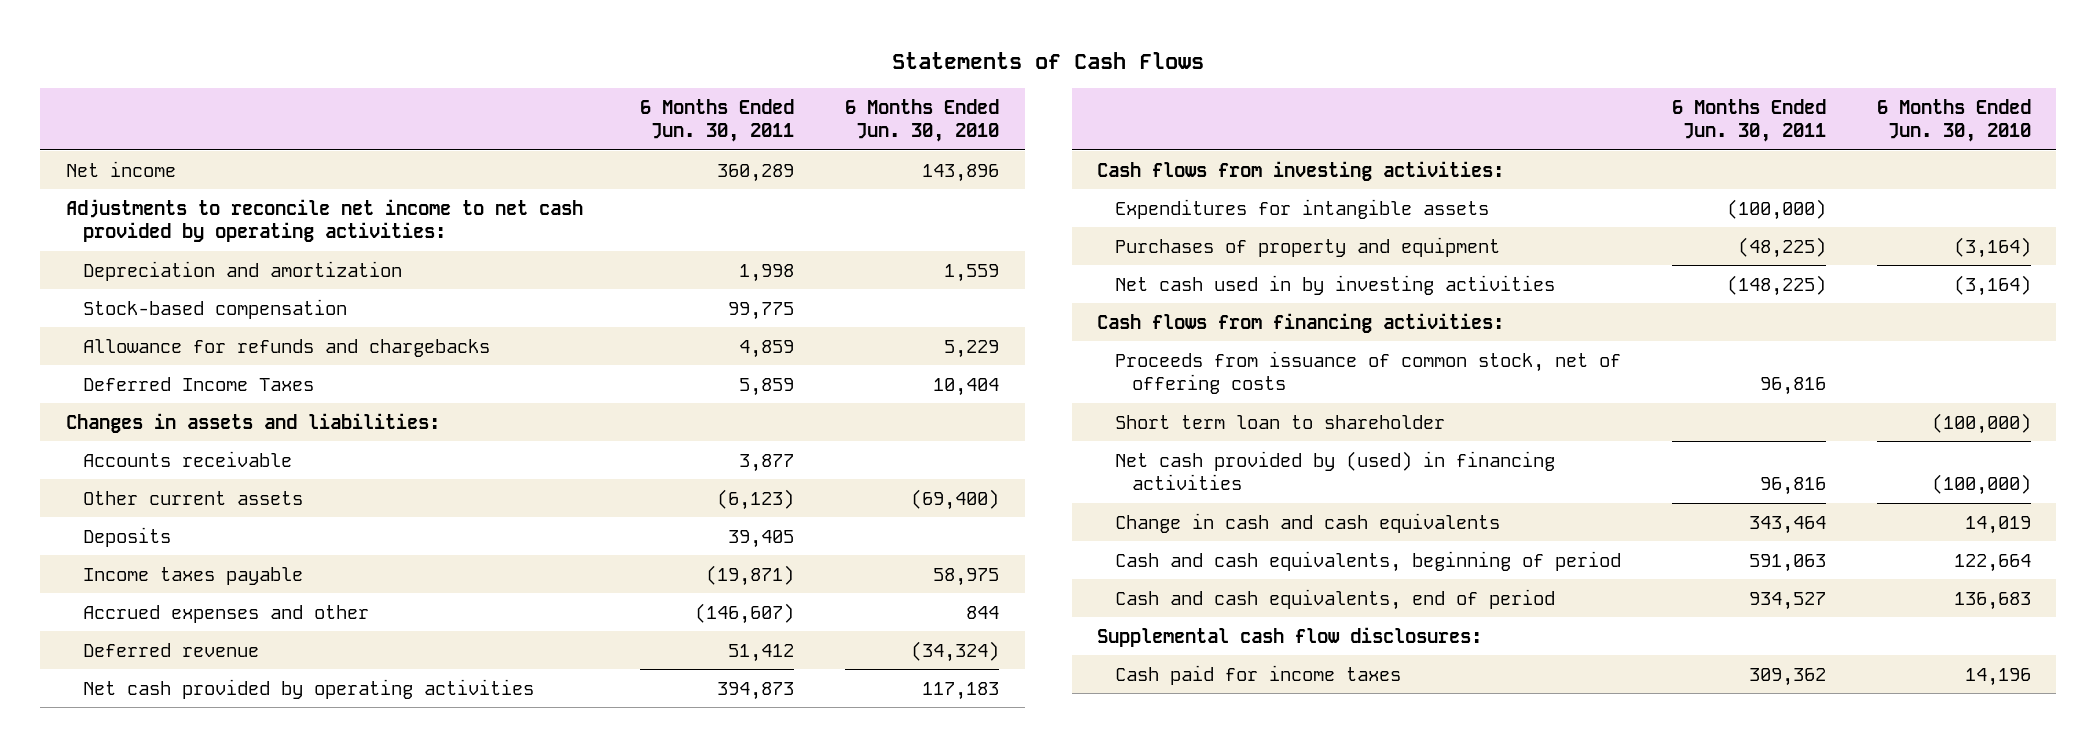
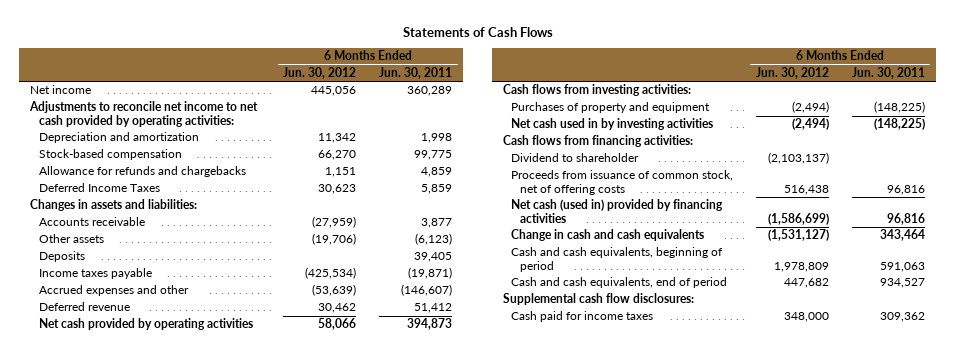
[845,98,1000,143] 6 Months Ended Jun. 30, 2010 -> none
none -> [283,66,357,79] Jun. 30, 2012
[83,490,304,505] Other current assets -> [38,234,104,244] Other assets
[1114,198,1489,219] Expenditures for intangible assets -> none
[1737,236,1826,258] (48,225) -> [873,101,925,114] (148,225)
none -> [511,153,640,163] Dividend to shareholder
[1114,414,1445,429] Short term loan to shareholder -> none
[1114,450,1555,491] Net cash provided by (used) in financing activities -> [511,199,724,223] Net cash (used in) provided by financing activities

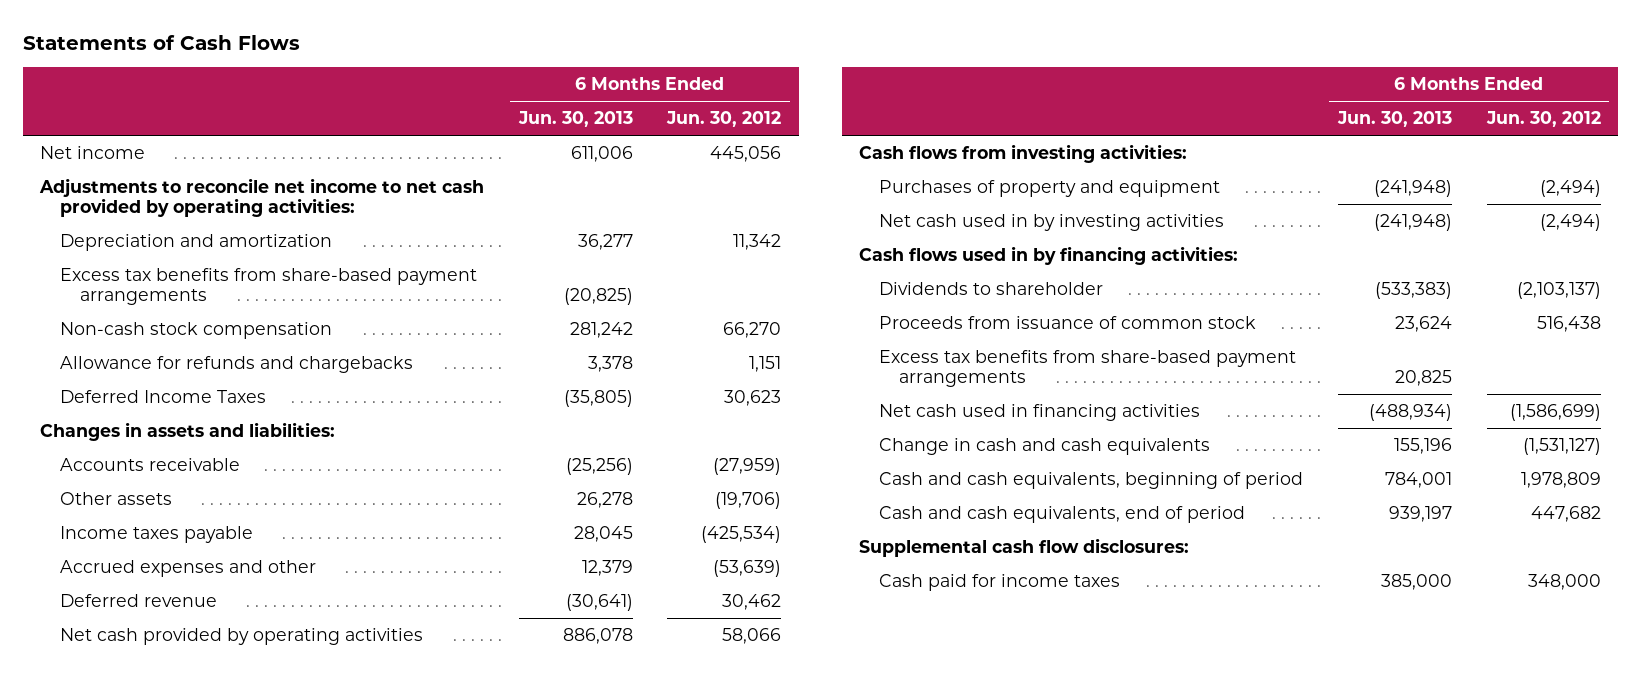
[379,66,453,79] Jun. 30, 2011 -> none
none -> [517,111,633,128] Jun. 30, 2013
none -> [59,267,477,306] Excess tax benefits from share-based payment arrangements
[38,149,182,161] Stock-based compensation -> [59,321,332,339] Non-cash stock compensation
[38,251,85,263] Deposits -> none
[503,135,694,148] Cash flows from financing activities: -> [859,245,1239,265] Cash flows used in by financing activities:
[511,153,640,163] Dividend to shareholder -> [879,281,1104,295] Dividends to shareholder
[511,170,734,195] Proceeds from issuance of common stock, net of offering costs -> [879,315,1257,329] Proceeds from issuance of common stock
none -> [879,349,1297,388] Excess tax benefits from share-based payment arrangements
[511,199,724,223] Net cash (used in) provided by financing activities -> [879,403,1201,421] Net cash used in financing activities

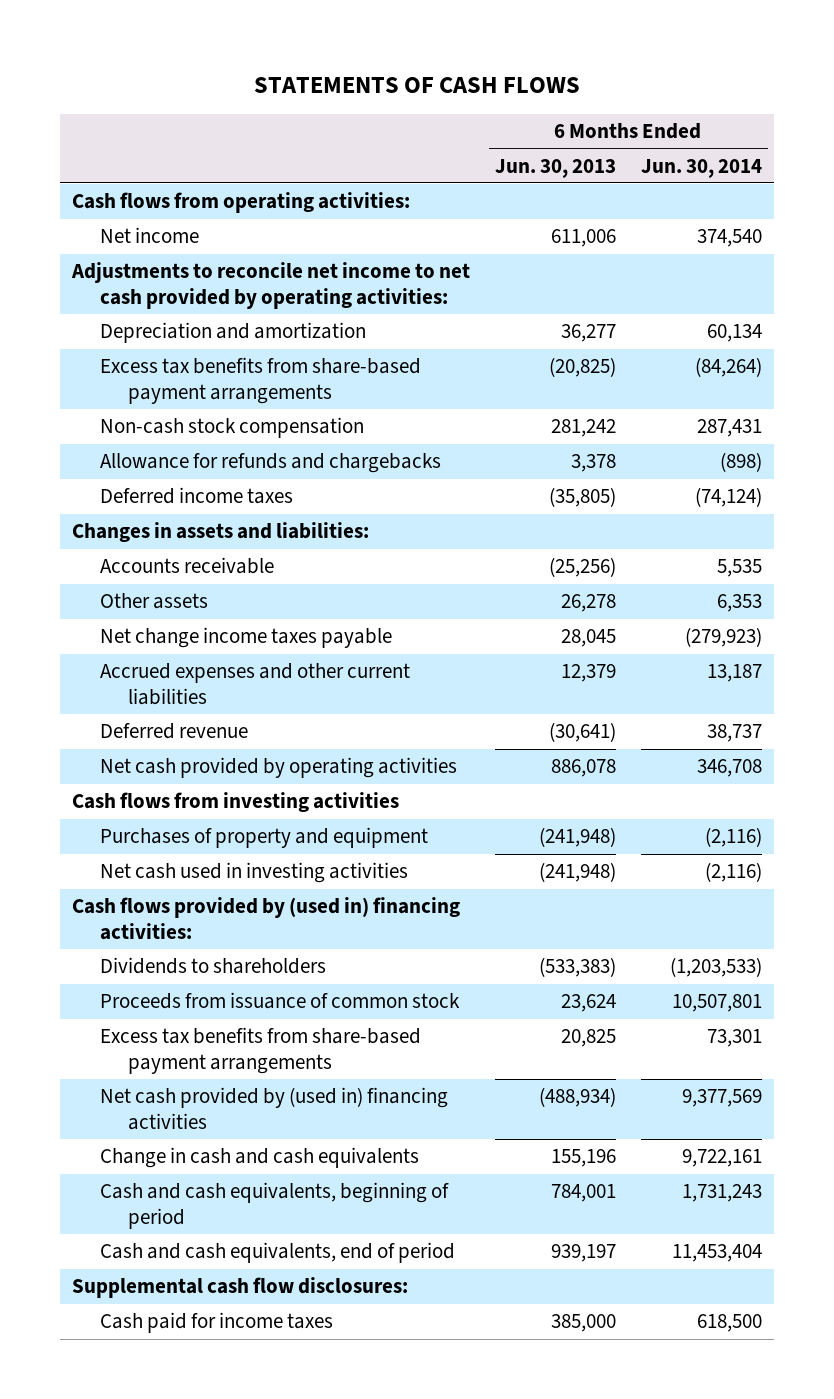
[23,35,301,51] Statements of Cash Flows -> [253,76,580,93] STATEMENTS OF CASH FLOWS
[666,111,782,128] Jun. 30, 2012 -> none
none -> [640,158,762,178] Jun. 30, 2014
none -> [72,192,411,214] Cash flows from operating activities:
[59,389,266,403] Deferred Income Taxes -> [100,487,294,505] Deferred income taxes
[59,525,253,543] Income taxes payable -> [100,627,393,649] Net change income taxes payable
[59,559,316,577] Accrued expenses and other -> [100,663,411,705] Accrued expenses and other current liabilities
[859,143,1188,163] Cash flows from investing activities: -> [72,792,400,813] Cash flows from investing activities
[879,213,1225,231] Net cash used in by investing activities -> [100,862,409,884] Net cash used in investing activities
[859,245,1239,265] Cash flows used in by financing activities: -> [72,897,461,940] Cash flows provided by (used in) financing activities:
[879,281,1104,295] Dividends to shareholder -> [100,957,327,975] Dividends to shareholders
[879,403,1201,421] Net cash used in financing activities -> [100,1087,449,1130] Net cash provided by (used in) financing activities

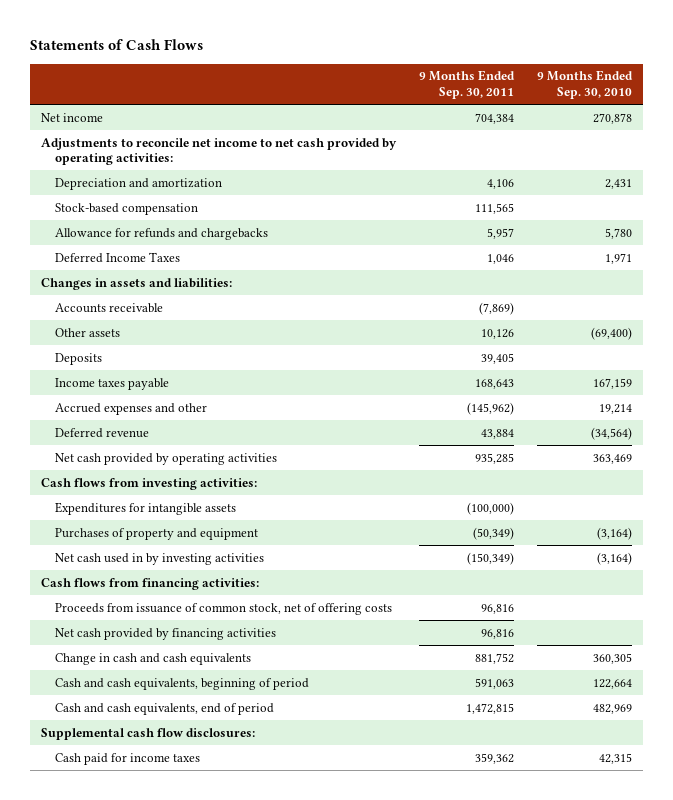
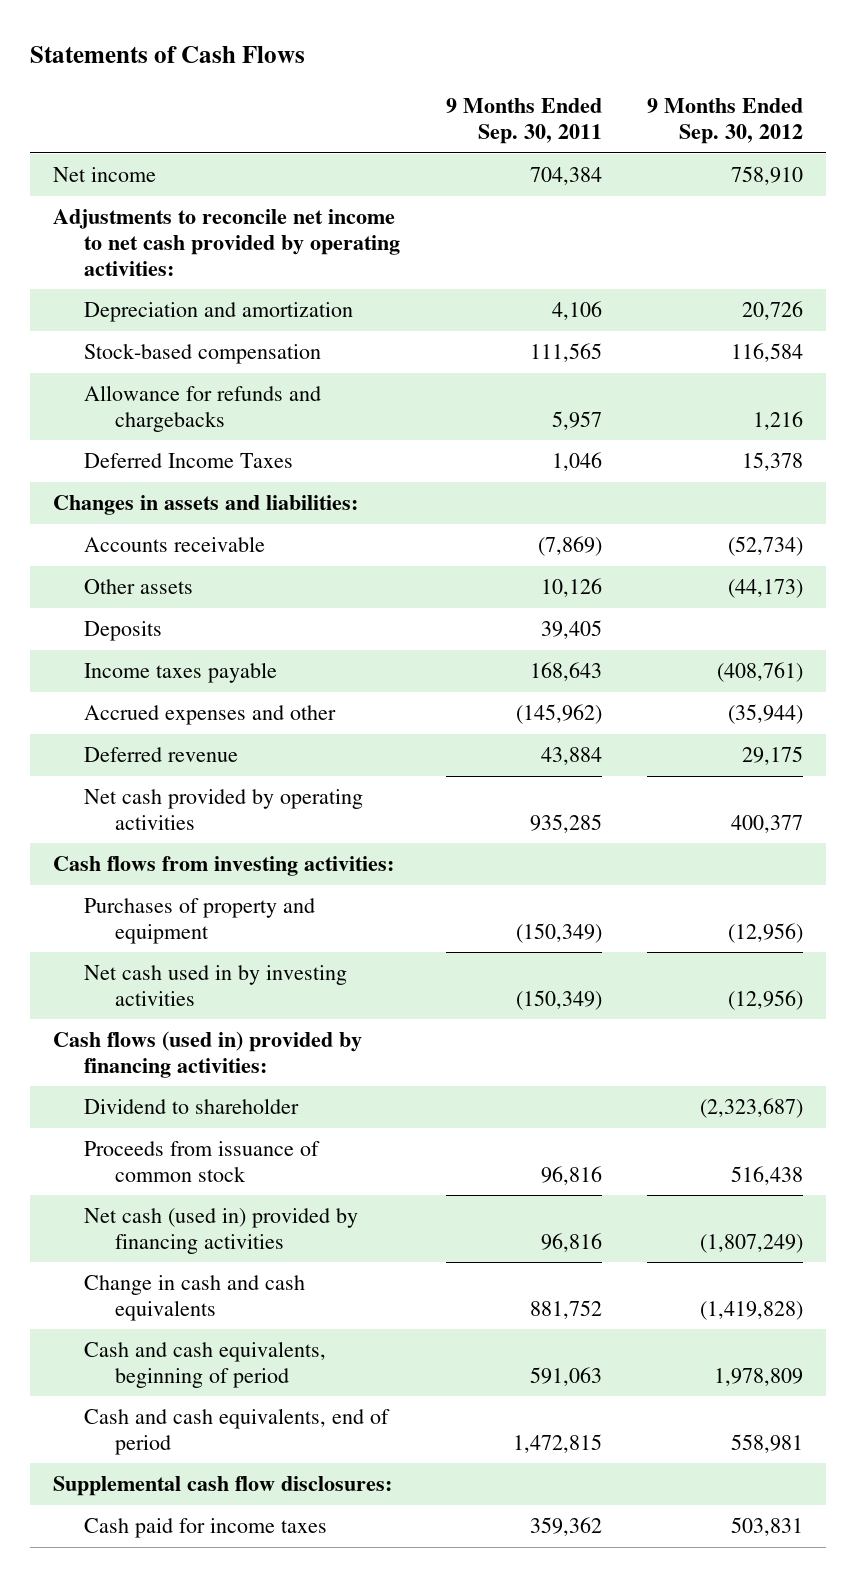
[536,70,633,99] 9 Months Ended Sep. 30, 2010 -> none
none -> [647,98,804,145] 9 Months Ended Sep. 30, 2012
[54,501,236,515] Expenditures for intangible assets -> none
[472,526,514,540] (50,349) -> [515,922,602,943] (150,349)
[41,577,260,590] Cash flows from financing activities: -> [52,1030,362,1078] Cash flows (used in) provided by financing activities:
none -> [83,1097,299,1114] Dividend to shareholder
[54,602,392,615] Proceeds from issuance of common stock, net of offering costs -> [83,1140,320,1182] Proceeds from issuance of common stock
[54,627,276,640] Net cash provided by financing activities -> [83,1207,358,1254] Net cash (used in) provided by financing activities

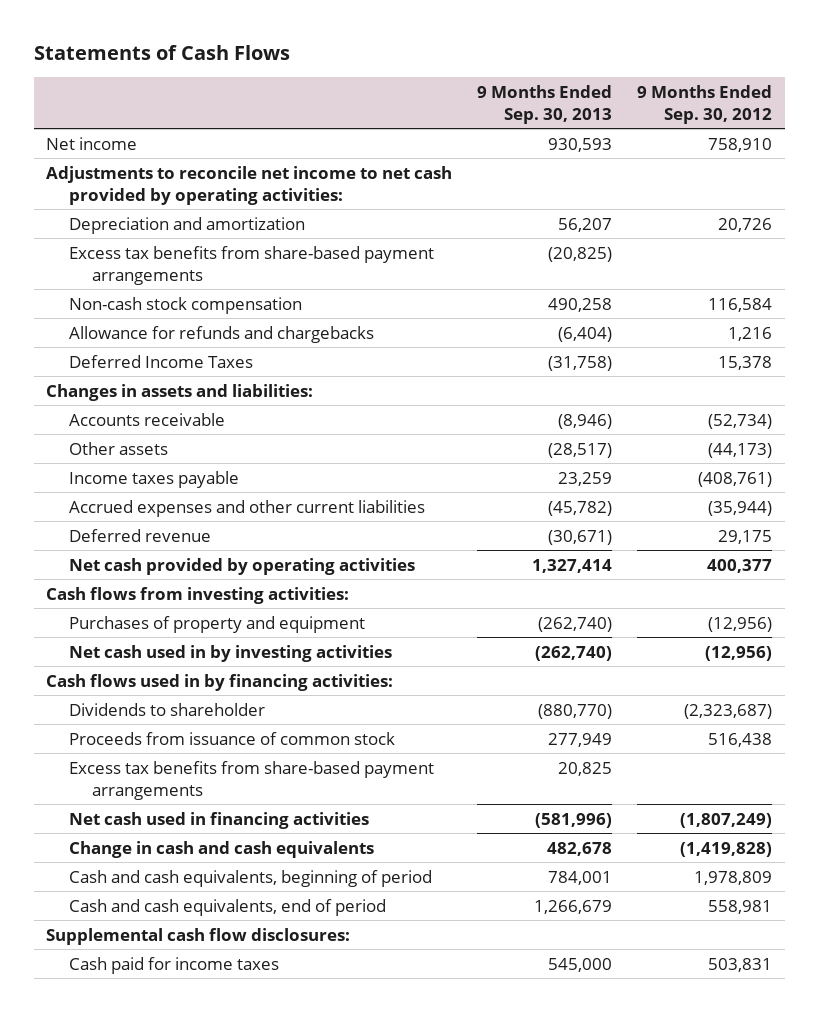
[445,98,602,145] 9 Months Ended Sep. 30, 2011 -> none
none -> [477,84,613,124] 9 Months Ended Sep. 30, 2013
none -> [69,245,435,285] Excess tax benefits from share-based payment arrangements
[83,342,321,364] Stock-based compensation -> [69,296,303,314] Non-cash stock compensation
[83,620,162,641] Deposits -> none
[83,704,336,725] Accrued expenses and other -> [69,499,426,517] Accrued expenses and other current liabilities
[52,1030,362,1078] Cash flows (used in) provided by financing activities: -> [46,673,394,691] Cash flows used in by financing activities:
[83,1097,299,1114] Dividend to shareholder -> [69,702,266,716] Dividends to shareholder
none -> [69,760,435,800] Excess tax benefits from share-based payment arrangements
[83,1207,358,1254] Net cash (used in) provided by financing activities -> [69,811,370,829] Net cash used in financing activities

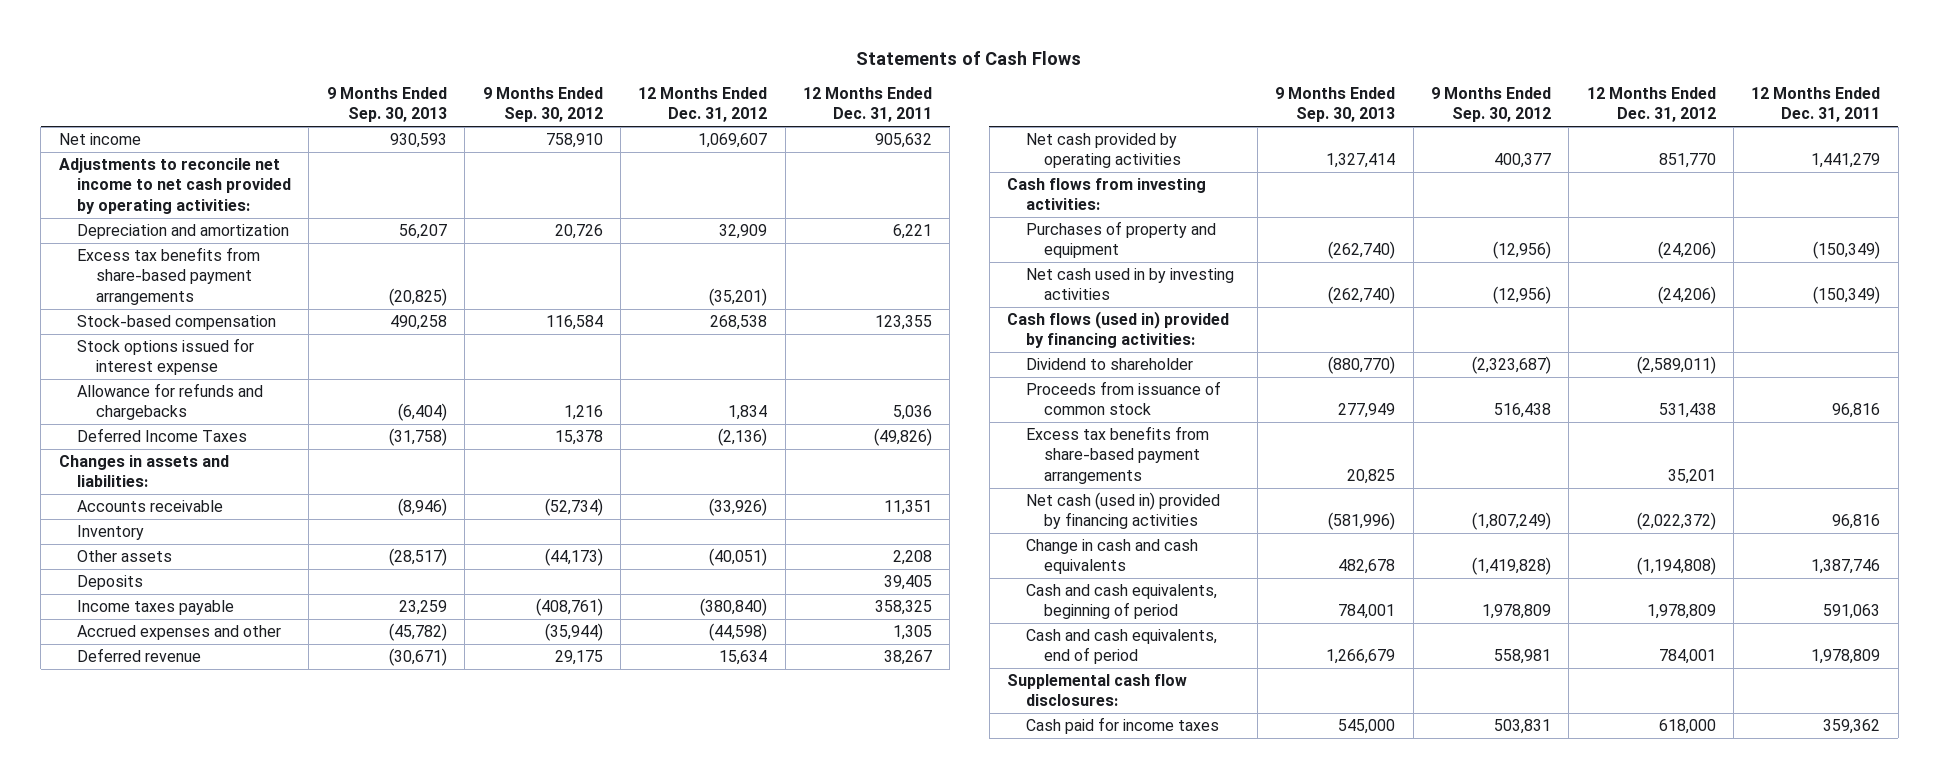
none -> [638,87,768,123] 12 Months Ended Dec. 31, 2012
none -> [802,87,932,123] 12 Months Ended Dec. 31, 2011
[69,296,303,314] Non-cash stock compensation -> [77,315,277,331] Stock-based compensation
none -> [77,338,255,376] Stock options issued for interest expense
none -> [77,525,145,541] Inventory
none -> [77,575,144,591] Deposits
[69,499,426,517] Accrued expenses and other current liabilities -> [77,625,282,641] Accrued expenses and other
[46,673,394,691] Cash flows used in by financing activities: -> [1007,311,1230,349] Cash flows (used in) provided by financing activities:
[69,702,266,716] Dividends to shareholder -> [1025,358,1193,371] Dividend to shareholder
[69,811,370,829] Net cash used in financing activities -> [1025,492,1220,530] Net cash (used in) provided by financing activities

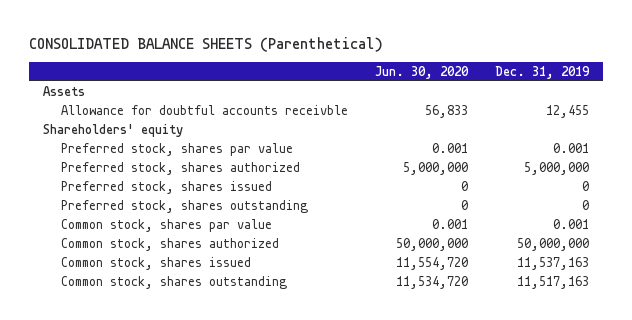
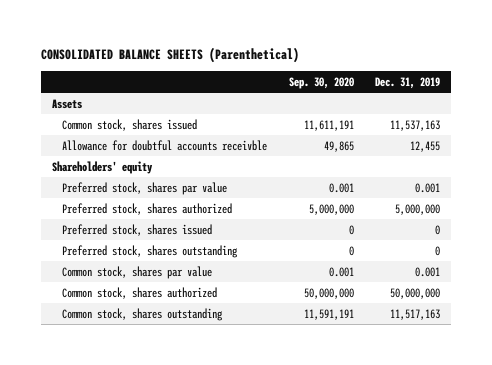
[375,65,470,79] Jun. 30, 2020 -> none
none -> [288,76,354,89] Sep. 30, 2020
[60,256,251,270] Common stock, shares issued -> [62,118,198,131] Common stock, shares issued

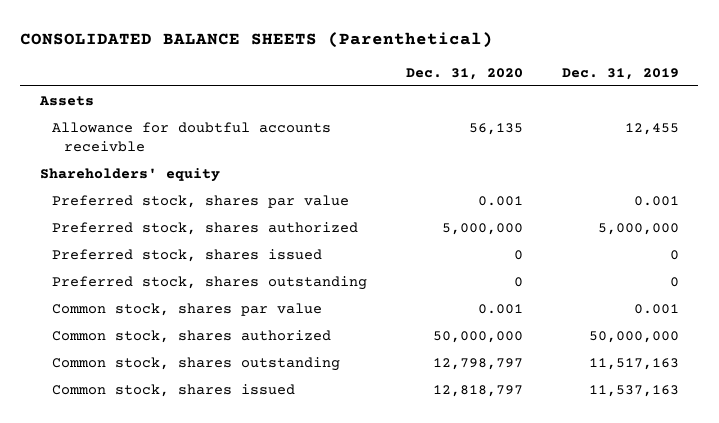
[288,76,354,89] Sep. 30, 2020 -> none
none -> [405,67,523,80] Dec. 31, 2020
[62,118,198,131] Common stock, shares issued -> [52,383,296,397] Common stock, shares issued

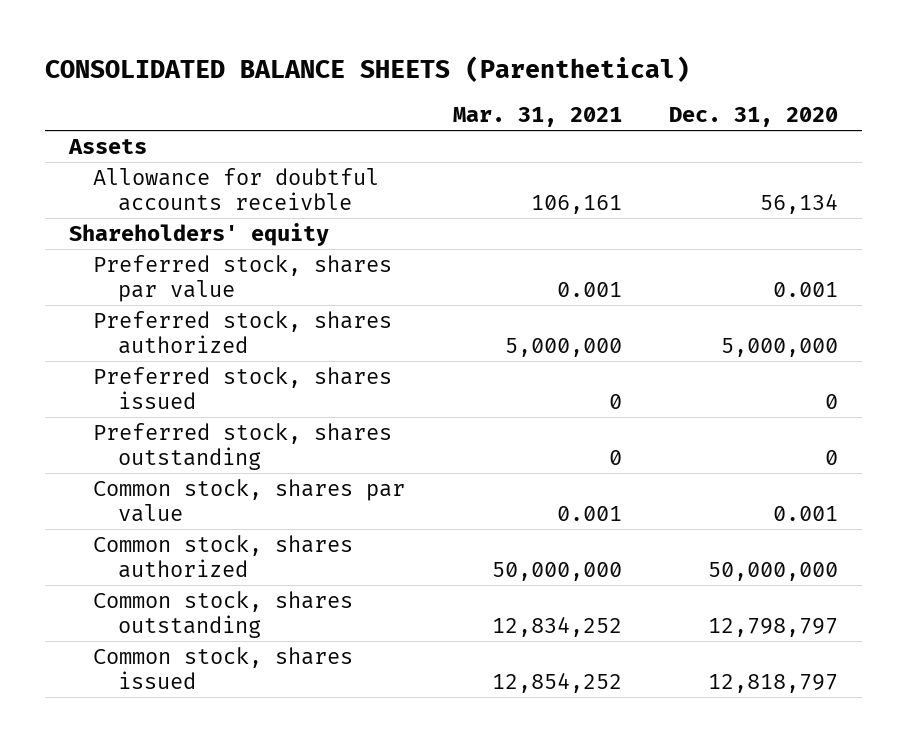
[561,67,679,80] Dec. 31, 2019 -> none
none -> [452,107,622,128] Mar. 31, 2021
[468,122,523,135] 56,135 -> [760,194,839,215] 56,134

